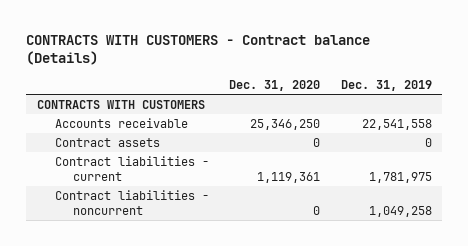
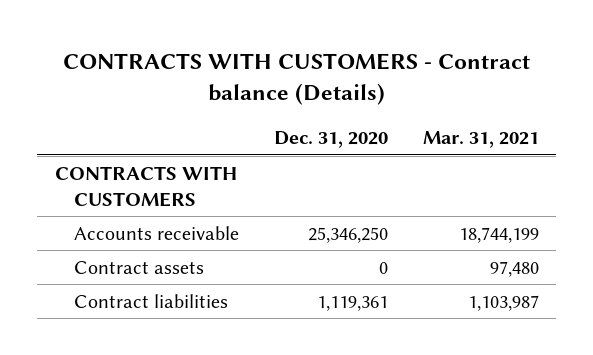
[340,80,432,92] Dec. 31, 2019 -> none
none -> [422,131,539,149] Mar. 31, 2021
[54,189,209,216] Contract liabilities - noncurrent -> none
[54,155,209,182] Contract liabilities - current -> [74,293,229,308] Contract liabilities

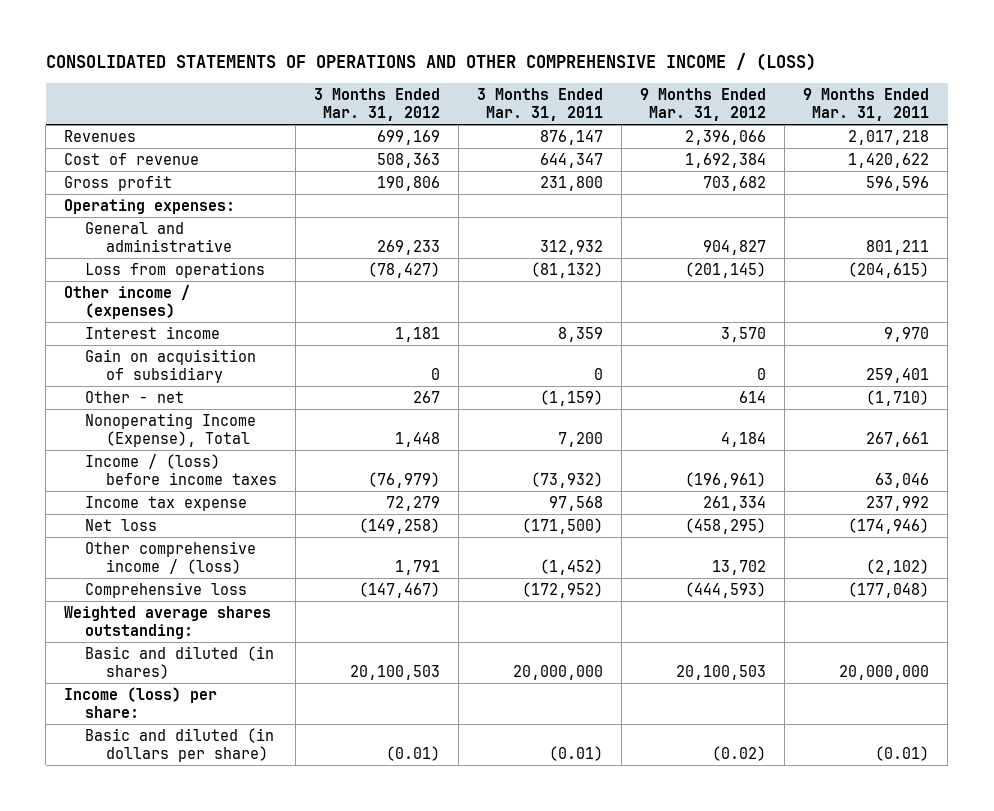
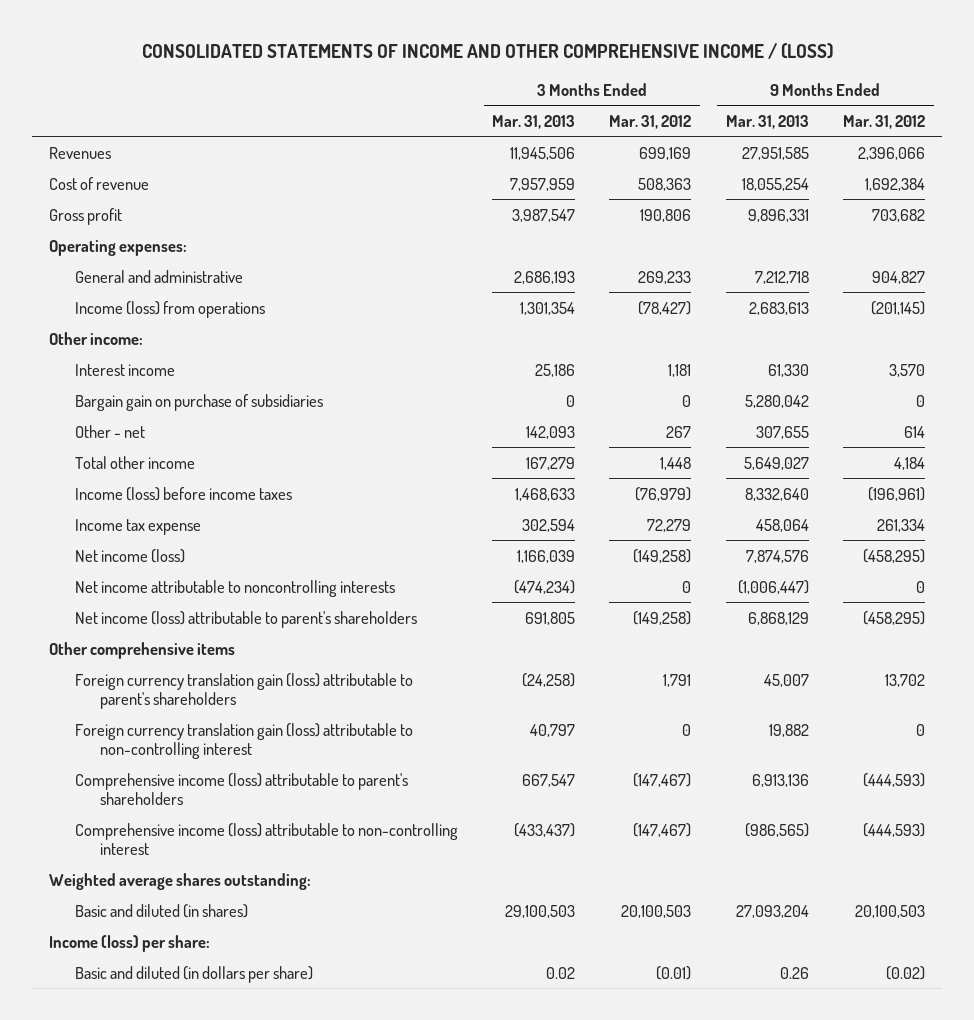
[45,53,816,72] CONSOLIDATED STATEMENTS OF OPERATIONS AND OTHER COMPREHENSIVE INCOME / (LOSS) -> [142,42,834,59] CONSOLIDATED STATEMENTS OF INCOME AND OTHER COMPREHENSIVE INCOME / (LOSS)
[476,87,603,122] 3 Months Ended Mar. 31, 2011 -> none
[803,87,930,122] 9 Months Ended Mar. 31, 2011 -> none
none -> [492,114,576,129] Mar. 31, 2013
none -> [725,114,809,129] Mar. 31, 2013
[85,261,266,278] Loss from operations -> [74,300,265,318] Income (loss) from operations
[64,284,191,320] Other income / (expenses) -> [49,331,144,345] Other income:
[85,348,257,384] Gain on acquisition of subsidiary -> [74,393,323,411] Bargain gain on purchase of subsidiaries
[85,412,257,448] Nonoperating Income (Expense), Total -> [74,455,195,469] Total other income
[85,453,277,486] Income / (loss) before income taxes -> [74,486,292,501] Income (loss) before income taxes
[85,518,158,531] Net loss -> [74,548,185,563] Net income (loss)
none -> [74,579,395,597] Net income attributable to noncontrolling interests
none -> [74,610,417,628] Net income (loss) attributable to parent's shareholders
none -> [49,641,236,659] Other comprehensive items
[85,540,257,575] Other comprehensive income / (loss) -> [74,672,413,709] Foreign currency translation gain (loss) attributable to parent's shareholders
none -> [74,722,413,759] Foreign currency translation gain (loss) attributable to non-controlling interest
[85,581,248,598] Comprehensive loss -> [74,772,408,805] Comprehensive income (loss) attributable to parent's shareholders
none -> [74,822,458,855] Comprehensive income (loss) attributable to non-controlling interest

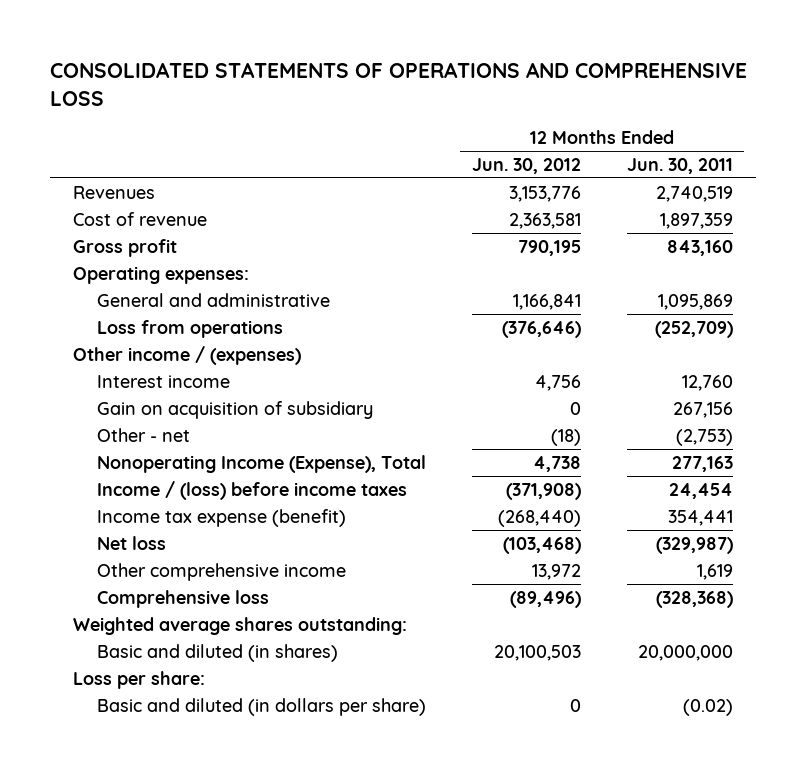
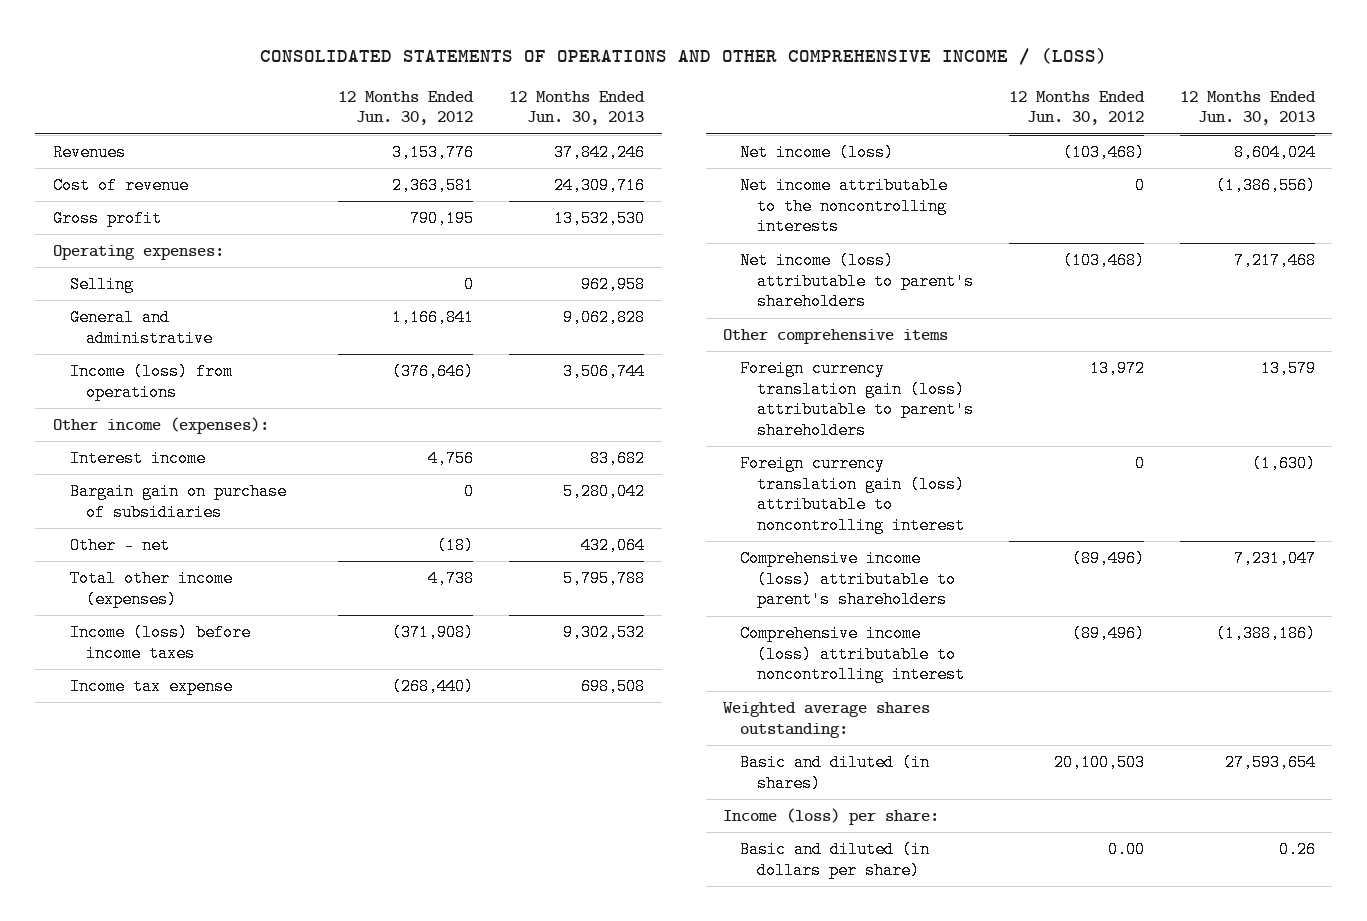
[49,61,747,107] CONSOLIDATED STATEMENTS OF OPERATIONS AND COMPREHENSIVE LOSS -> [259,48,1107,66] CONSOLIDATED STATEMENTS OF OPERATIONS AND OTHER COMPREHENSIVE INCOME / (LOSS)
[626,157,733,174] Jun. 30, 2011 -> none
none -> [508,90,645,126] 12 Months Ended Jun. 30, 2013
none -> [69,276,134,294] Selling
[96,319,283,338] Loss from operations -> [69,363,233,401] Income (loss) from operations
[72,345,301,365] Other income / (expenses) -> [52,417,269,435] Other income (expenses):
[96,400,373,419] Gain on acquisition of subsidiary -> [69,483,287,521] Bargain gain on purchase of subsidiaries
[96,454,426,473] Nonoperating Income (Expense), Total -> [69,570,233,608] Total other income (expenses)
[96,480,407,500] Income / (loss) before income taxes -> [69,624,251,662] Income (loss) before income taxes
[96,508,346,527] Income tax expense (benefit) -> [69,678,233,696] Income tax expense
[96,535,166,550] Net loss -> [740,144,895,162] Net income (loss)
none -> [740,177,949,236] Net income attributable to the noncontrolling interests
none -> [740,252,975,311] Net income (loss) attributable to parent's shareholders
none -> [723,329,949,345] Other comprehensive items
[96,562,346,581] Other comprehensive income -> [740,360,975,439] Foreign currency translation gain (loss) attributable to parent's shareholders
none -> [740,455,966,534] Foreign currency translation gain (loss) attributable to noncontrolling interest
[96,589,269,608] Comprehensive loss -> [740,550,957,609] Comprehensive income (loss) attributable to parent's shareholders
none -> [740,625,966,684] Comprehensive income (loss) attributable to noncontrolling interest
[72,670,205,689] Loss per share: -> [723,808,940,826] Income (loss) per share:
[569,698,581,712] 0 -> [1107,841,1145,859] 0.00

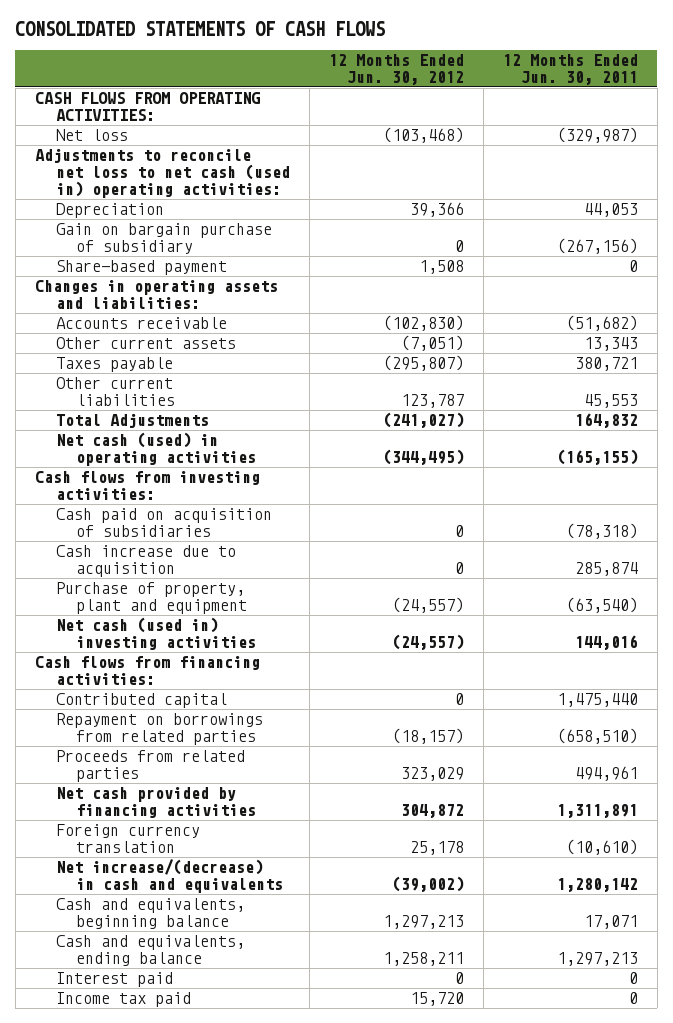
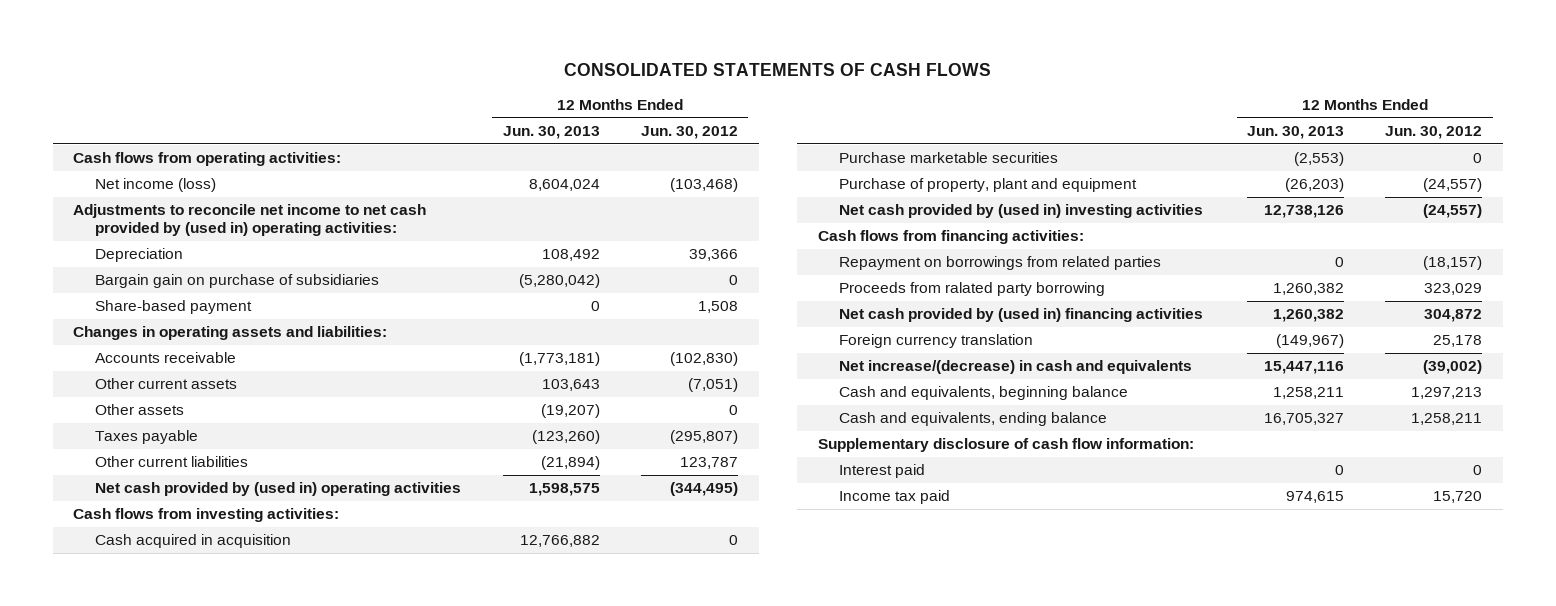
[502,54,638,86] 12 Months Ended Jun. 30, 2011 -> none
none -> [502,126,600,140] Jun. 30, 2013
[34,92,260,122] CASH FLOWS FROM OPERATING ACTIVITIES: -> [73,152,342,167] Cash flows from operating activities:
[55,129,128,142] Net loss -> [95,178,217,193] Net income (loss)
[34,148,290,198] Adjustments to reconcile net loss to net cash (used in) operating activities: -> [73,204,427,237] Adjustments to reconcile net income to net cash provided by (used in) operating activities:
[55,223,272,255] Gain on bargain purchase of subsidiary -> [95,274,380,289] Bargain gain on purchase of subsidiaries
none -> [95,404,185,416] Other assets
[55,413,209,429] Total Adjustments -> none
[55,432,257,467] Net cash (used) in operating activities -> [95,482,462,497] Net cash provided by (used in) operating activities
[55,545,236,578] Cash increase due to acquisition -> none
[55,508,272,538] Cash paid on acquisition of subsidiaries -> [95,534,292,549] Cash acquired in acquisition
none -> [839,152,1059,164] Purchase marketable securities
[55,617,257,651] Net cash (used in) investing activities -> [839,204,1204,219] Net cash provided by (used in) investing activities
[55,693,227,709] Contributed capital -> none
[55,750,245,783] Proceeds from related parties -> [839,282,1106,297] Proceeds from ralated party borrowing
[55,787,257,819] Net cash provided by financing activities -> [839,308,1204,323] Net cash provided by (used in) financing activities
none -> [817,438,1194,453] Supplementary disclosure of cash flow information:

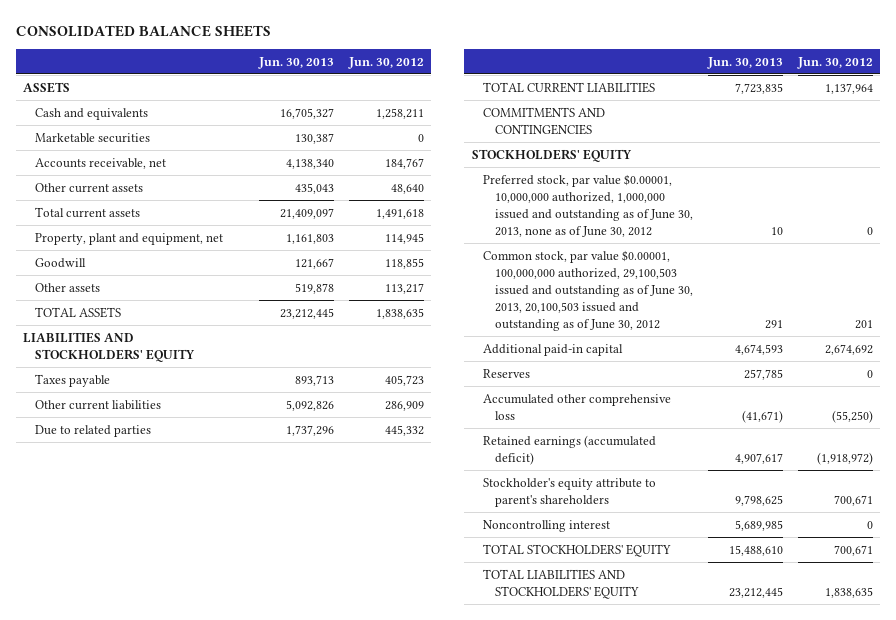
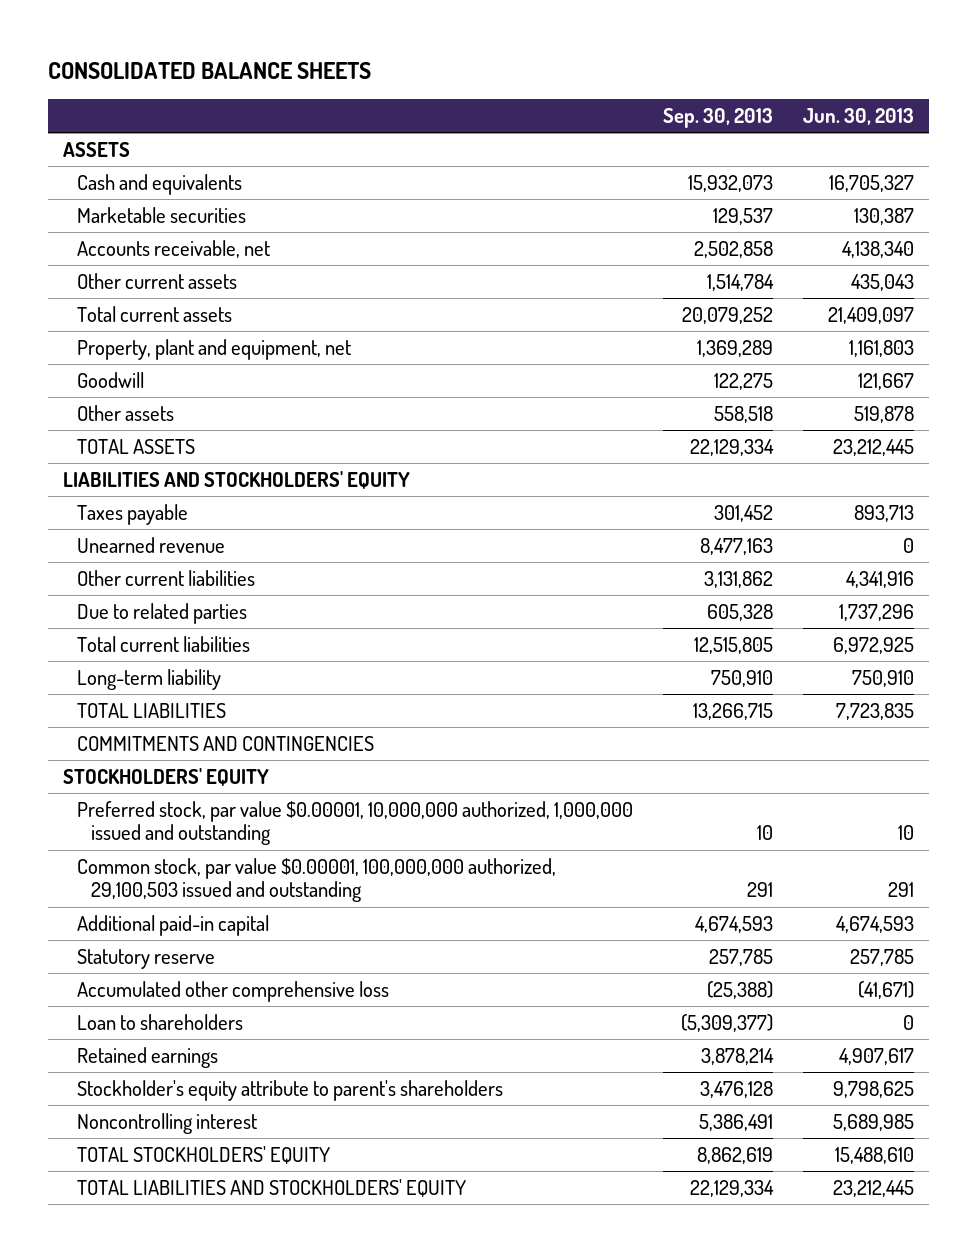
[348,56,425,69] Jun. 30, 2012 -> none
none -> [662,108,773,129] Sep. 30, 2013
none -> [76,536,225,553] Unearned revenue
[286,399,335,411] 5,092,826 -> [845,570,914,588] 4,341,916
[483,81,656,93] TOTAL CURRENT LIABILITIES -> [76,635,250,652] Total current liabilities
[734,82,783,94] 7,723,835 -> [832,636,914,654] 6,972,925
none -> [76,668,221,690] Long-term liability
none -> [76,702,226,718] TOTAL LIABILITIES
[483,173,694,237] Preferred stock, par value $0.00001, 10,000,000 authorized, 1,000,000 issued and outstanding as of June 30, 2013, none as of June 30, 2012 -> [76,800,633,846] Preferred stock, par value $0.00001, 10,000,000 authorized, 1,000,000 issued and outstanding
[483,249,694,331] Common stock, par value $0.00001, 100,000,000 authorized, 29,100,503 issued and outstanding as of June 30, 2013, 20,100,503 issued and outstanding as of June 30, 2012 -> [76,857,556,903] Common stock, par value $0.00001, 100,000,000 authorized, 29,100,503 issued and outstanding
[483,368,531,378] Reserves -> [76,948,215,969] Statutory reserve
none -> [76,1013,243,1030] Loan to shareholders
[483,434,657,465] Retained earnings (accumulated deficit) -> [76,1046,218,1068] Retained earnings

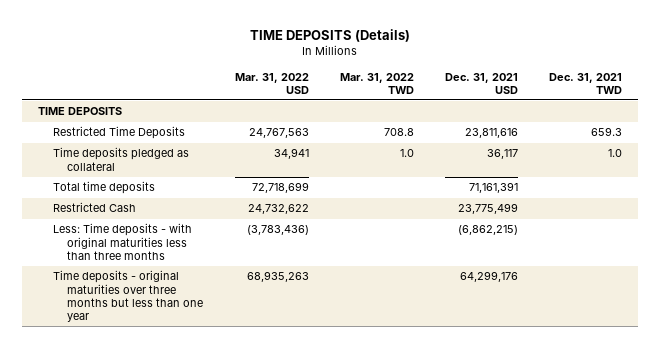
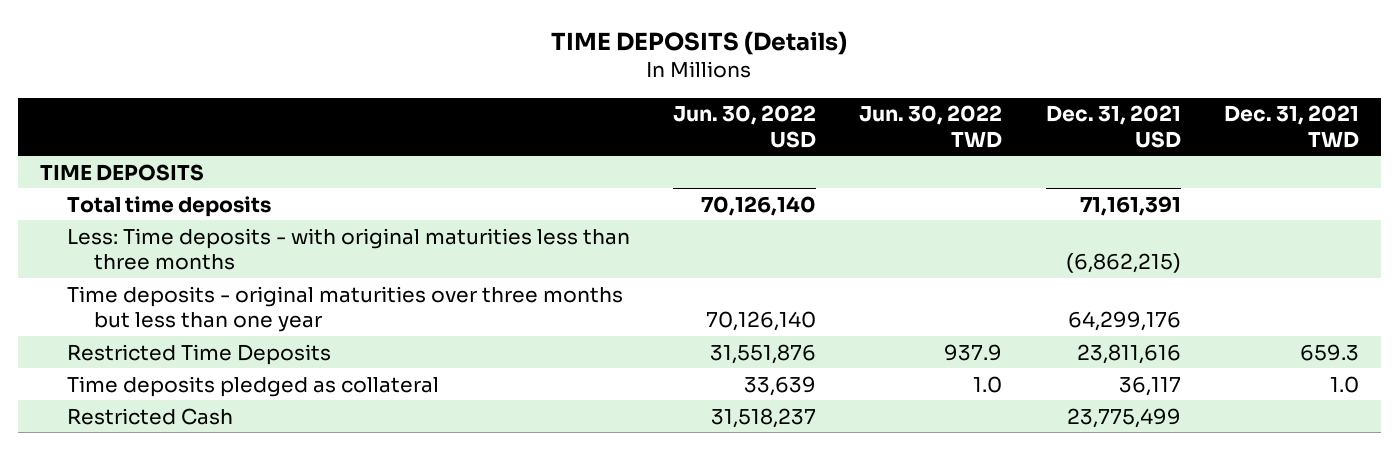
[234,72,309,94] Mar. 31, 2022 USD -> none
[339,72,414,94] Mar. 31, 2022 TWD -> none
none -> [673,105,817,148] Jun. 30, 2022 USD
none -> [859,105,1003,148] Jun. 30, 2022 TWD
[52,126,185,140] Restricted Time Deposits -> [66,343,331,365] Restricted Time Deposits
[52,147,189,171] Time deposits pledged as collateral -> [66,375,439,397] Time deposits pledged as collateral
[52,202,136,213] Restricted Cash -> [66,407,233,425] Restricted Cash

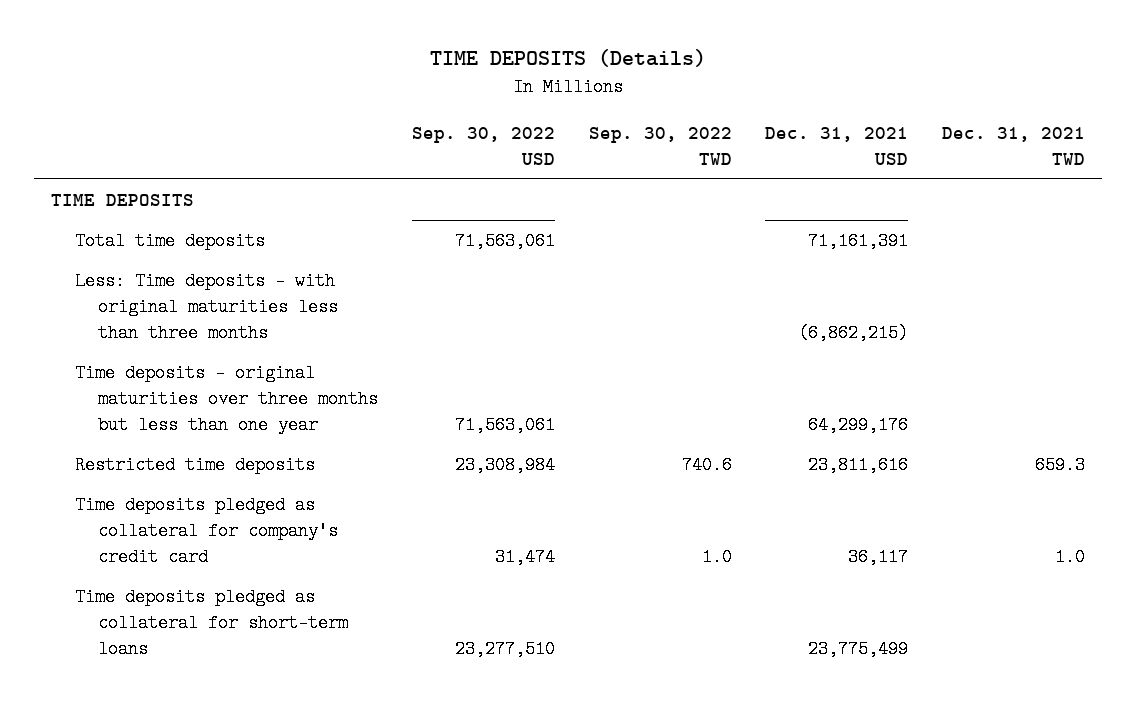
[673,105,817,148] Jun. 30, 2022 USD -> none
[859,105,1003,148] Jun. 30, 2022 TWD -> none
none -> [412,126,556,165] Sep. 30, 2022 USD
none -> [588,126,732,165] Sep. 30, 2022 TWD
[66,343,331,365] Restricted Time Deposits -> [74,456,315,475] Restricted time deposits
[66,375,439,397] Time deposits pledged as collateral -> [74,496,339,567] Time deposits pledged as collateral for company's credit card
[66,407,233,425] Restricted Cash -> [74,588,349,659] Time deposits pledged as collateral for short-term loans

